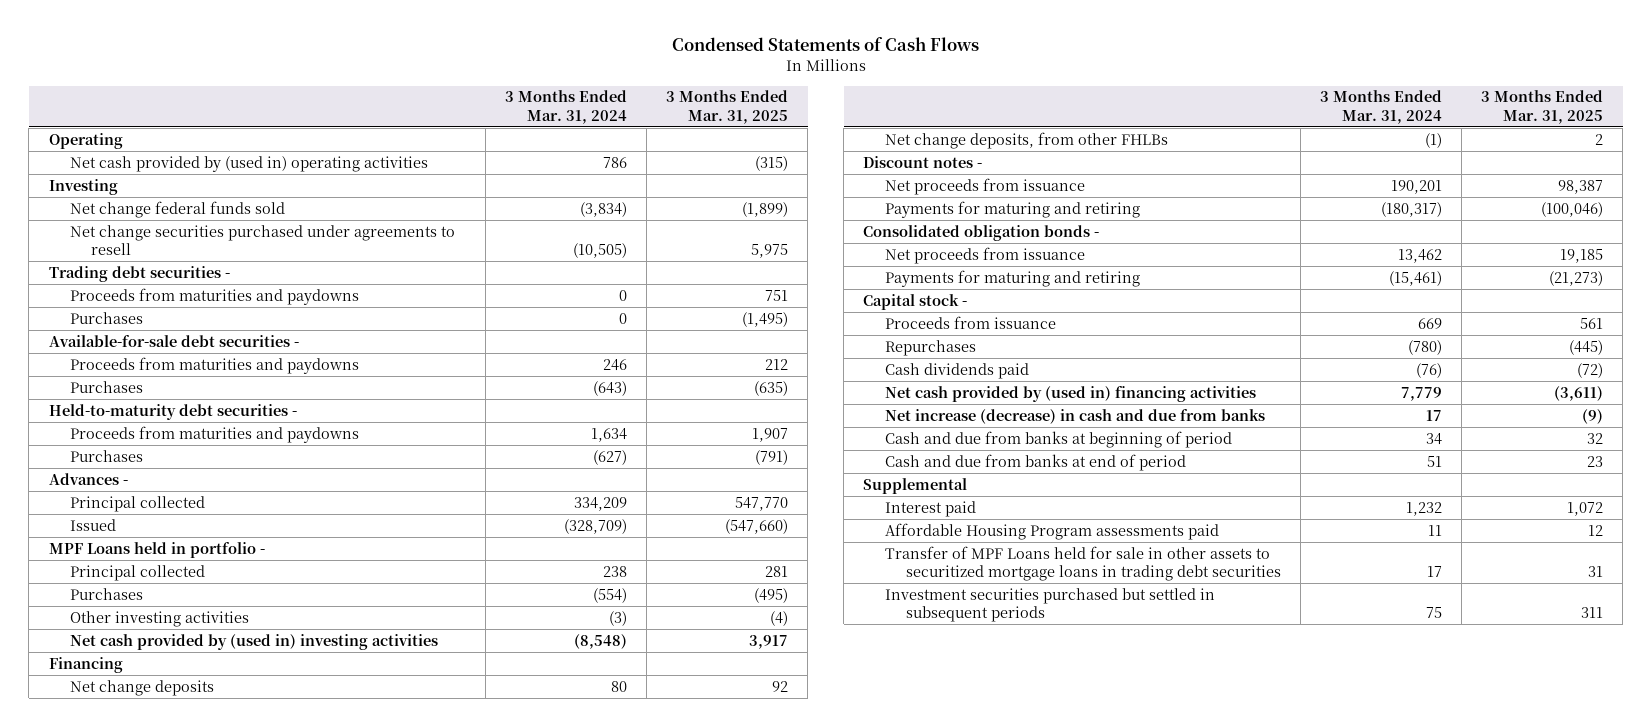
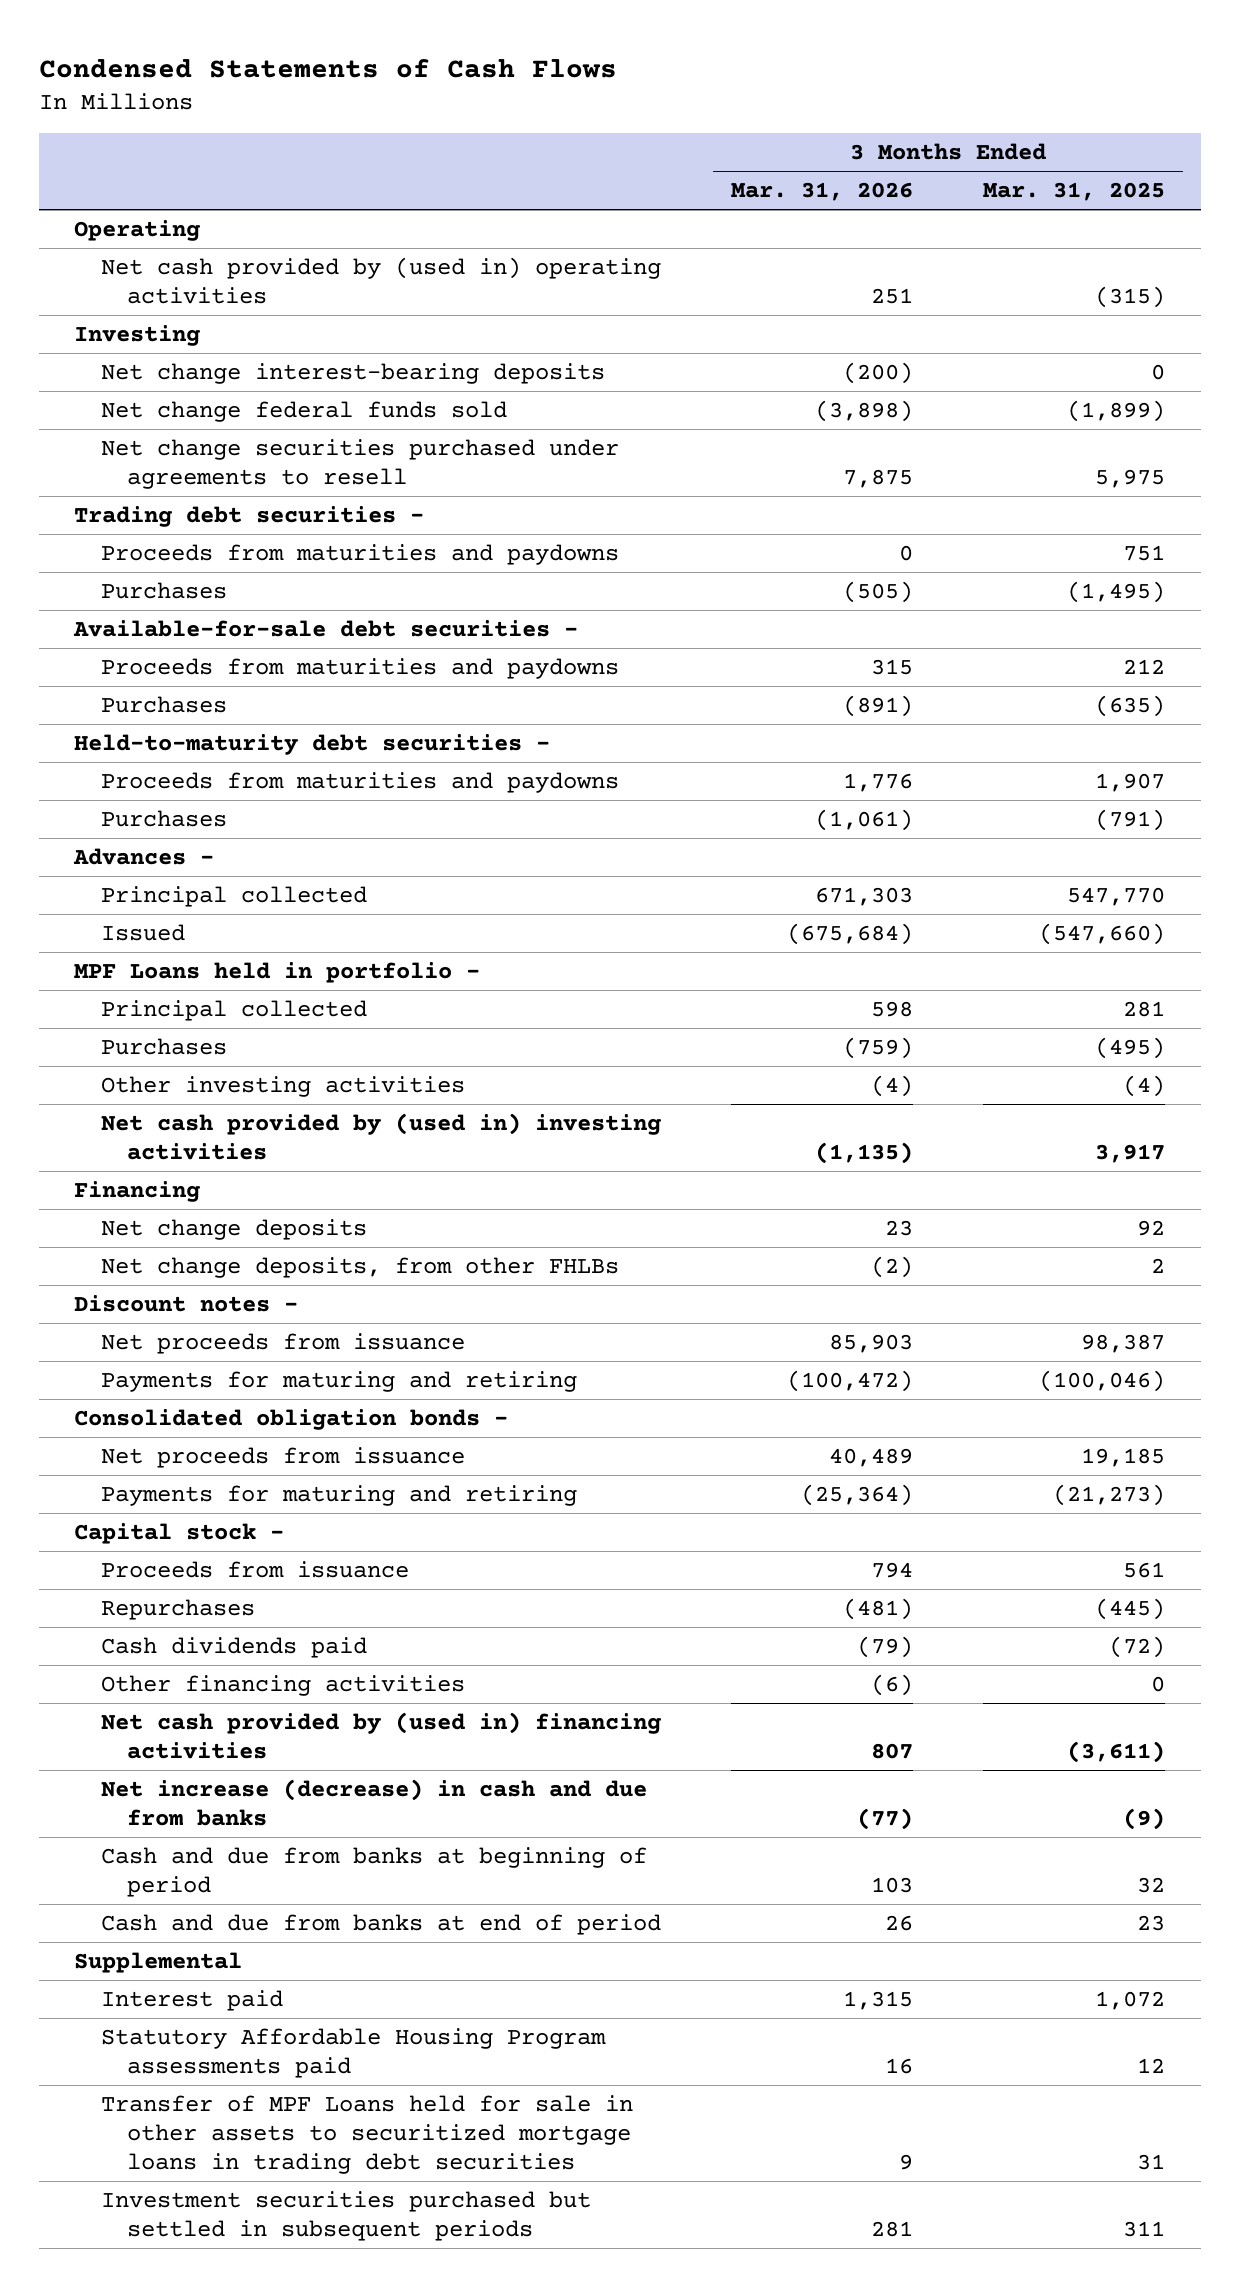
[504,90,627,124] 3 Months Ended Mar. 31, 2024 -> none
none -> [730,182,913,202] Mar. 31, 2026
none -> [100,362,605,384] Net change interest-bearing deposits
none -> [100,1674,465,1696] Other financing activities
[884,522,1219,540] Affordable Housing Program assessments paid -> [100,2027,606,2078] Statutory Affordable Housing Program assessments paid

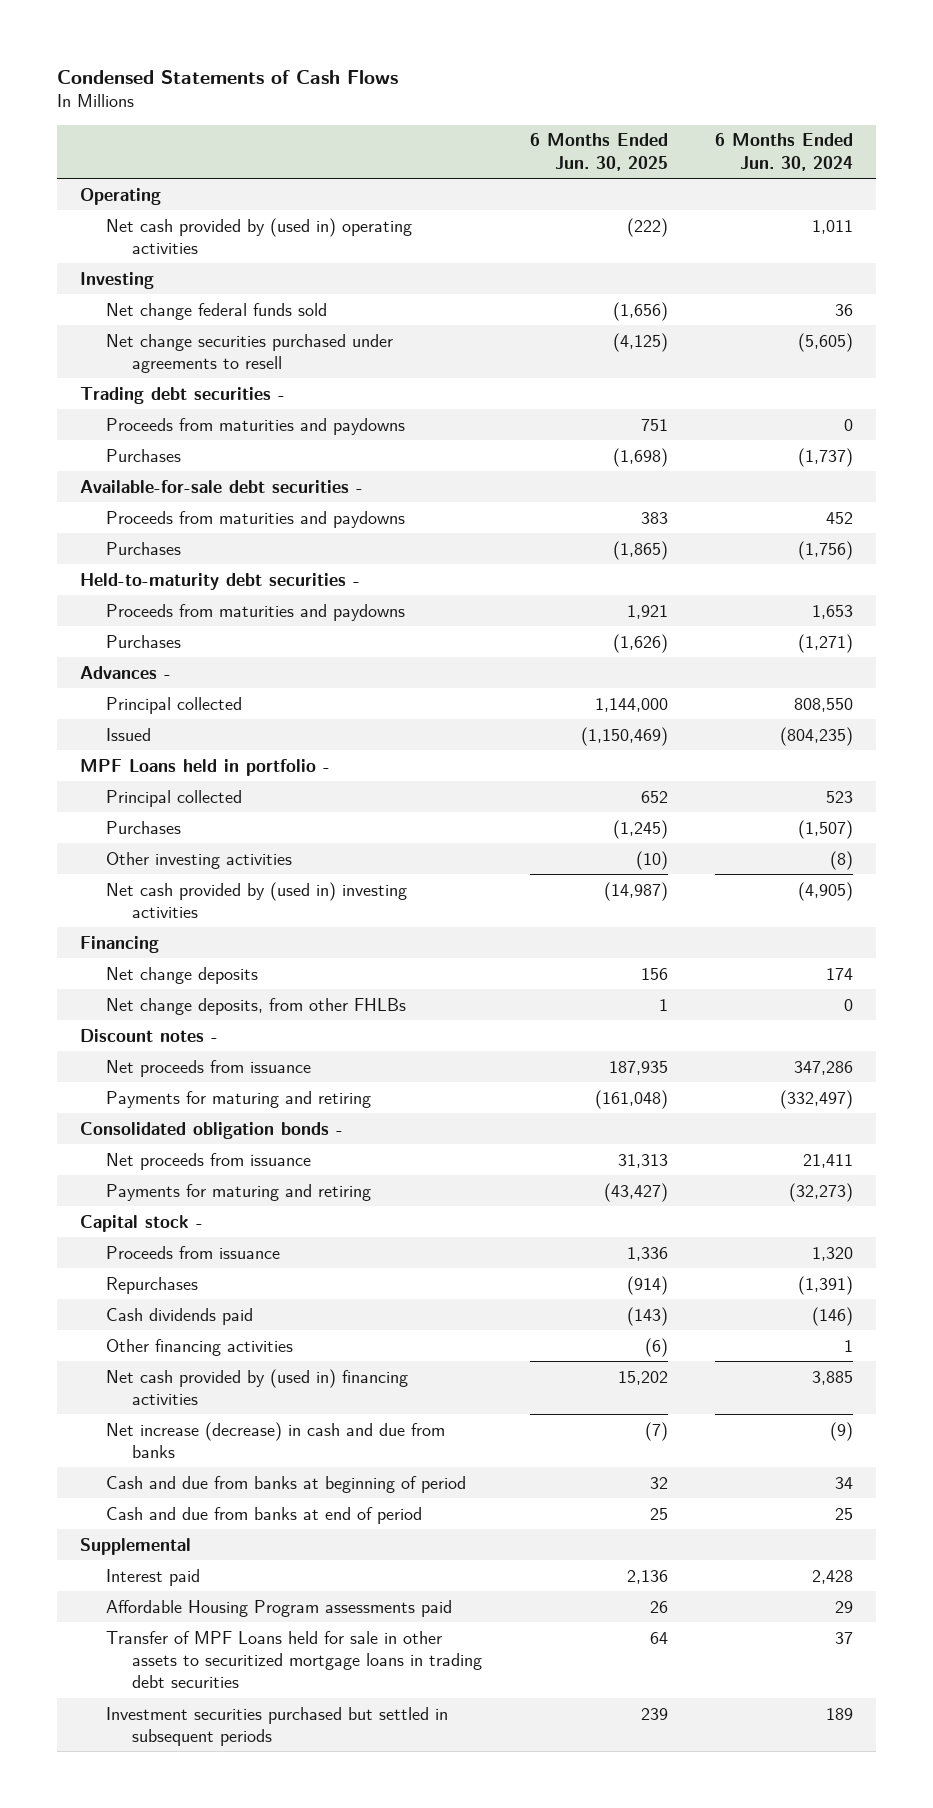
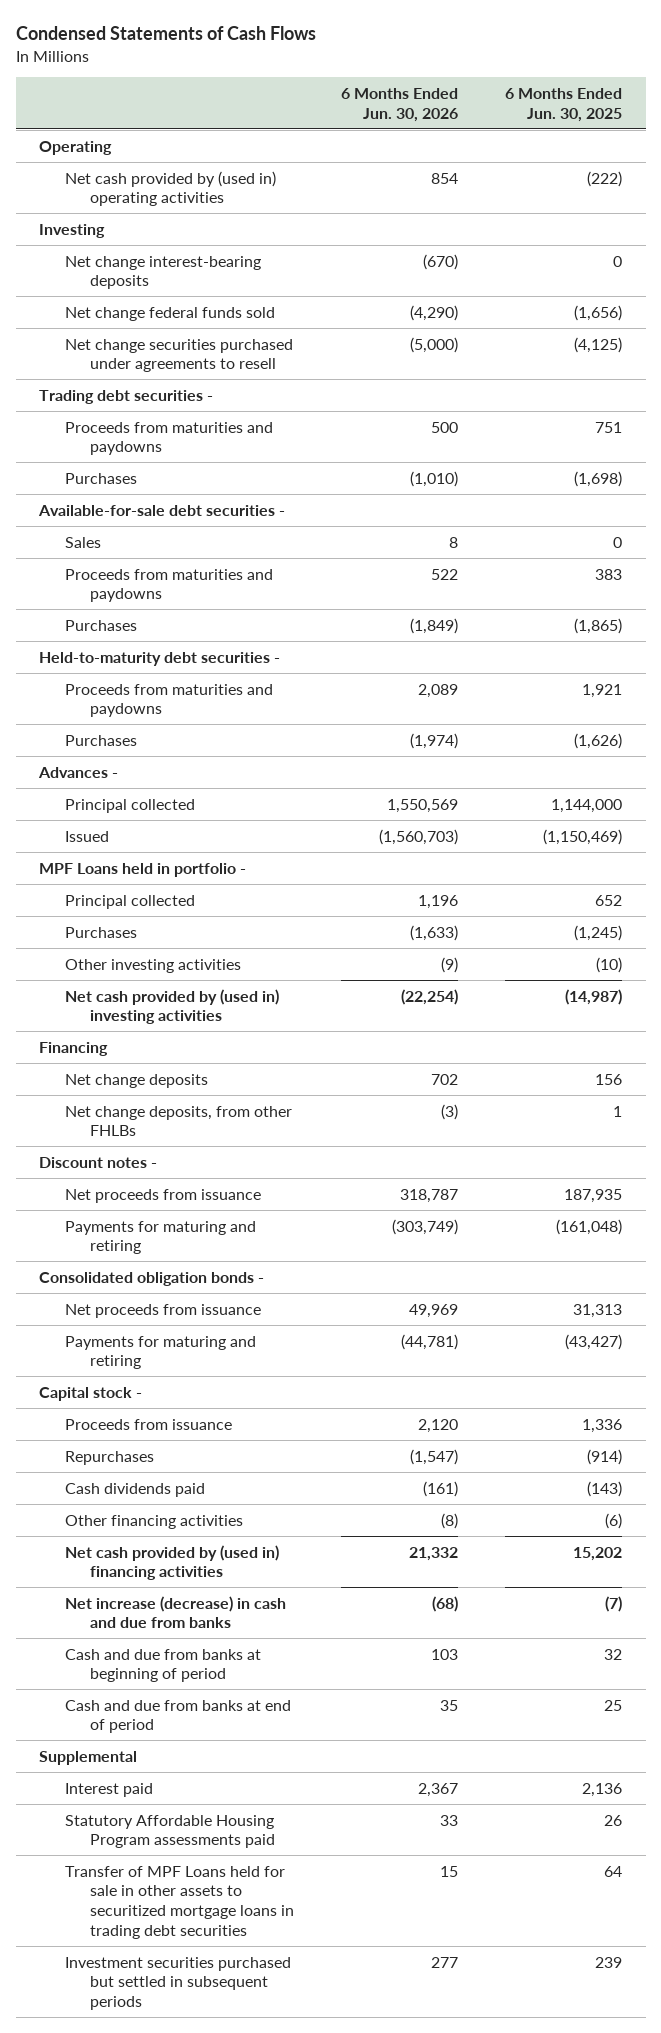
[714,133,853,171] 6 Months Ended Jun. 30, 2024 -> none
none -> [340,87,458,122] 6 Months Ended Jun. 30, 2026
none -> [64,255,261,290] Net change interest-bearing deposits
none -> [64,536,101,548] Sales
[106,1599,453,1617] Affordable Housing Program assessments paid -> [64,1814,275,1849] Statutory Affordable Housing Program assessments paid

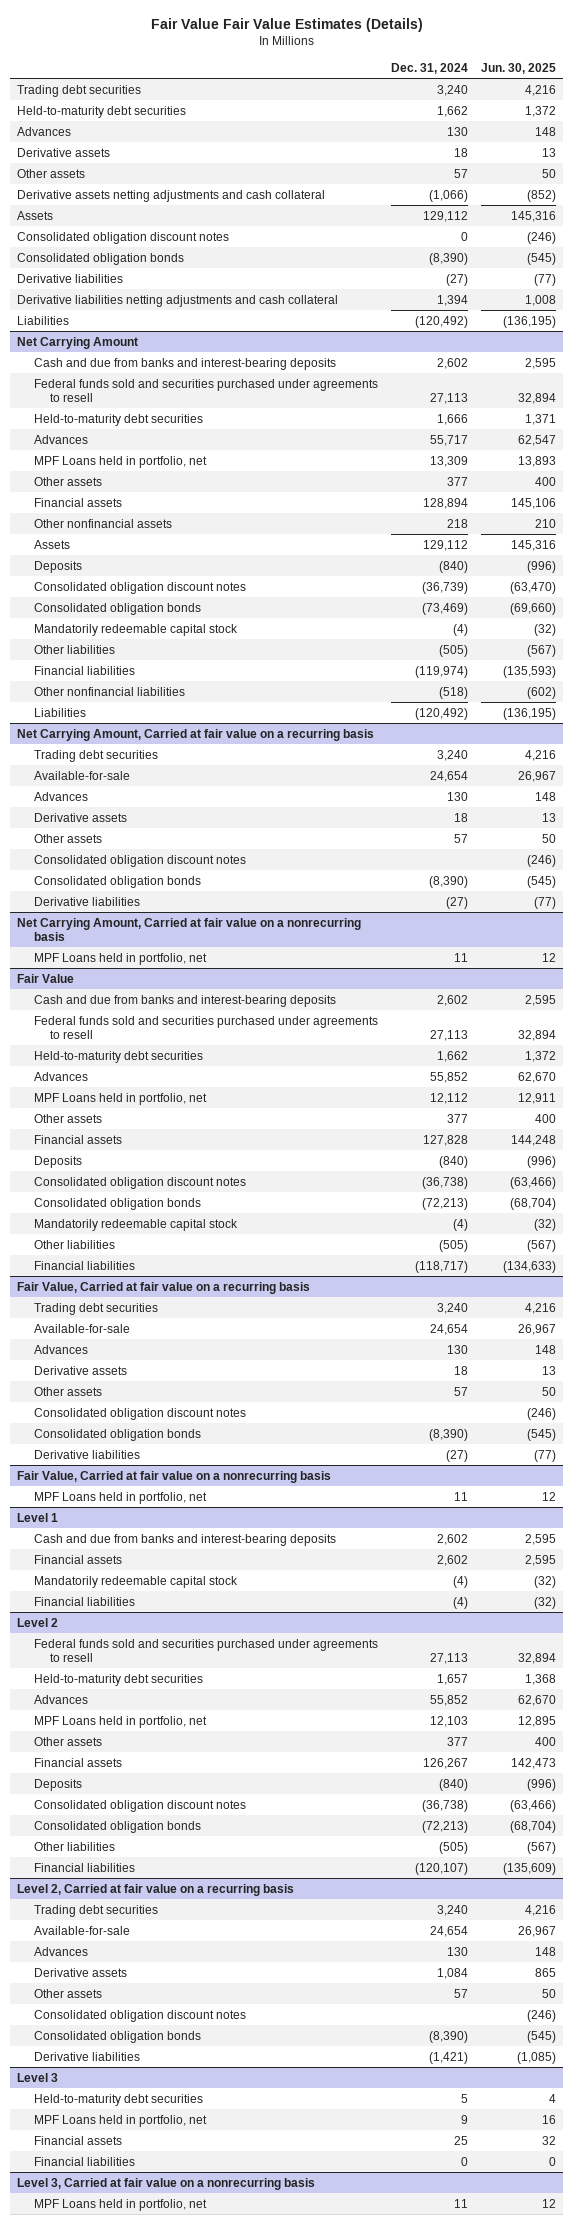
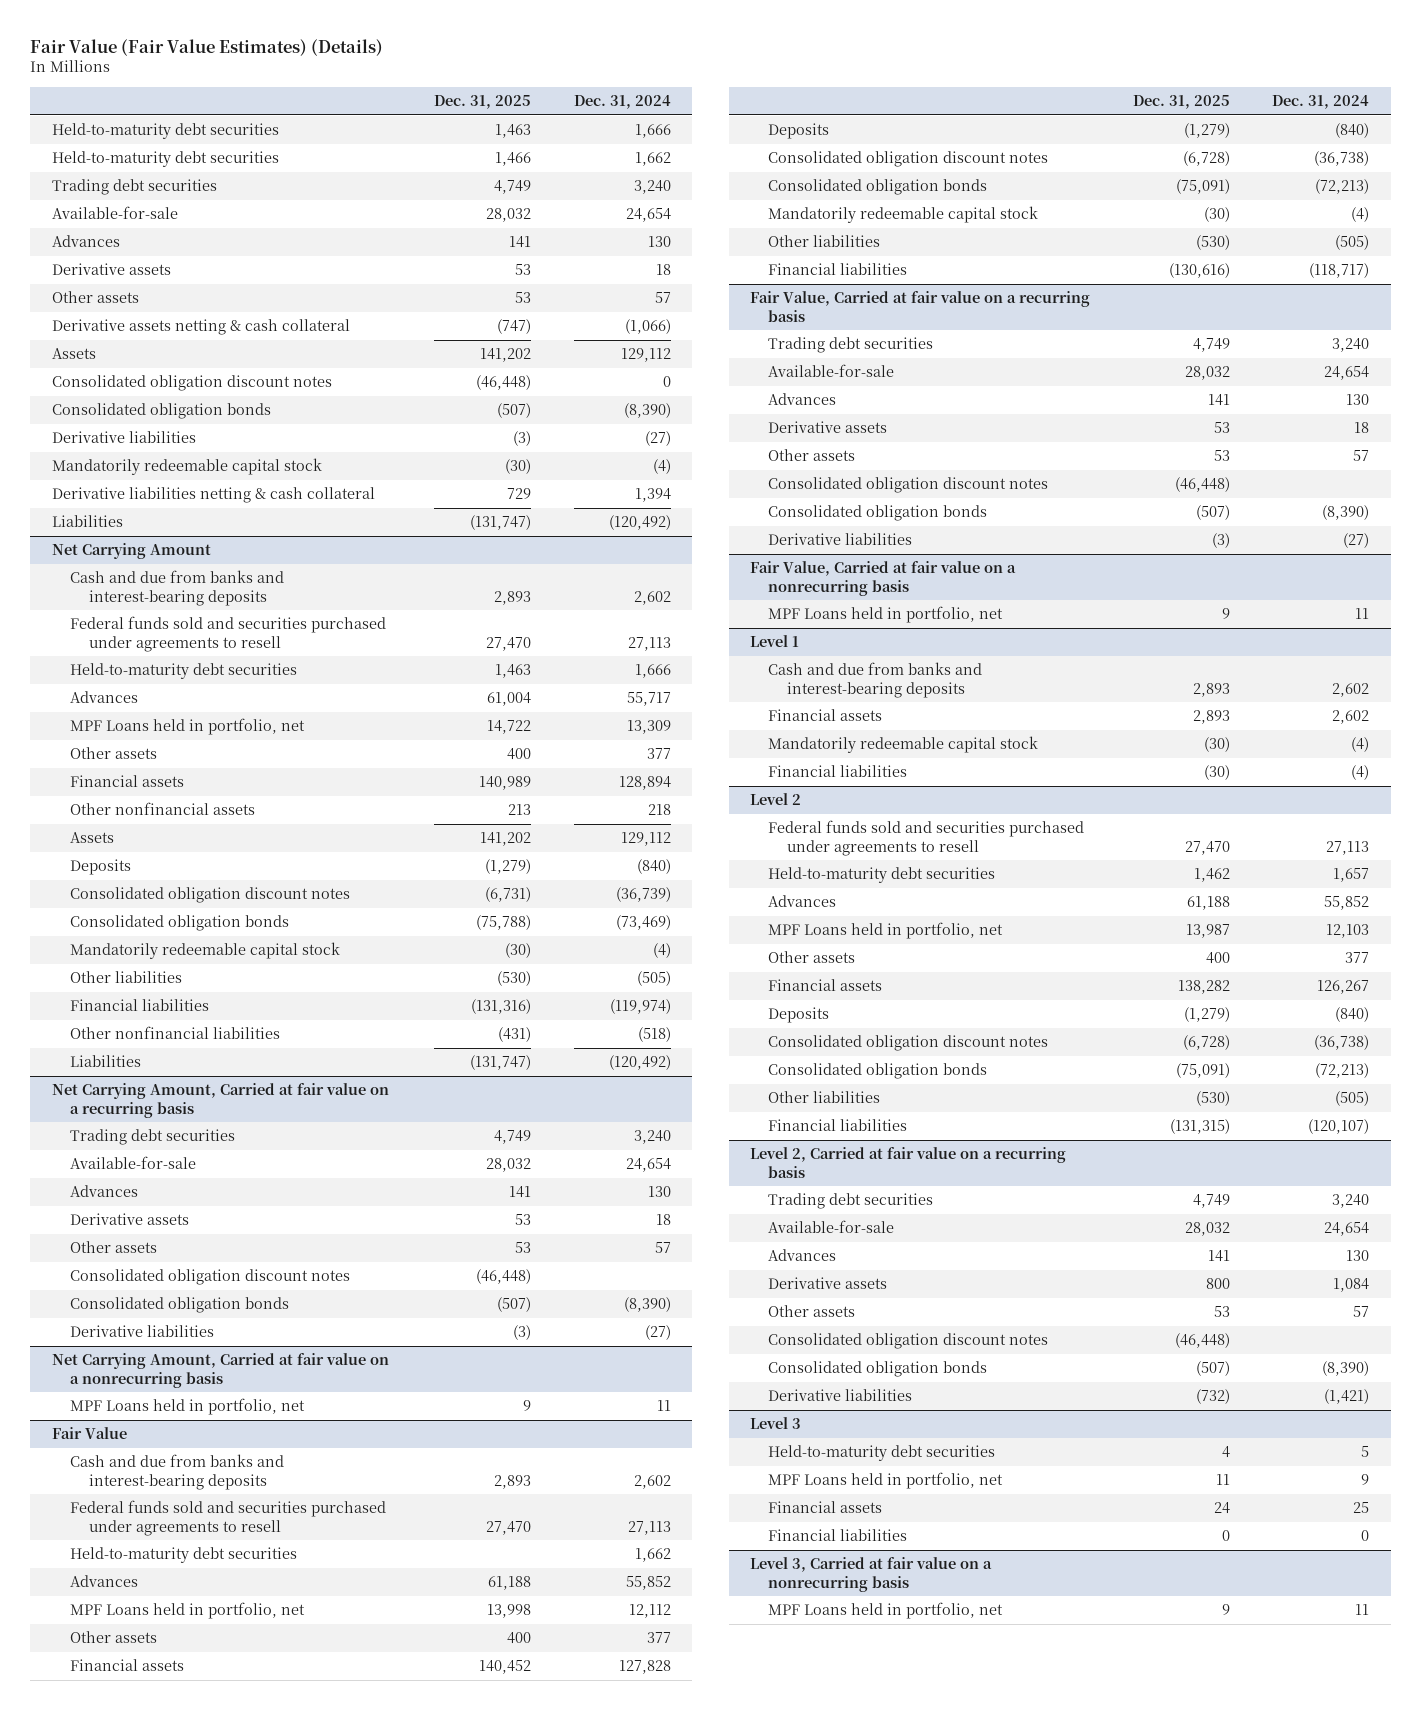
[150,18,423,33] Fair Value Fair Value Estimates (Details) -> [30,38,384,56] Fair Value (Fair Value Estimates) (Details)
[481,62,557,74] Jun. 30, 2025 -> none
none -> [434,95,532,110] Dec. 31, 2025
none -> [51,123,279,140] Held-to-maturity debt securities
[17,84,142,97] Trading debt securities -> [51,179,217,196] Trading debt securities
none -> [51,206,178,220] Available-for-sale
[17,189,326,202] Derivative assets netting adjustments and cash collateral -> [51,319,350,336] Derivative assets netting & cash collateral
none -> [51,458,322,476] Mandatorily redeemable capital stock
[17,294,339,307] Derivative liabilities netting adjustments and cash collateral -> [51,487,375,504] Derivative liabilities netting & cash collateral

